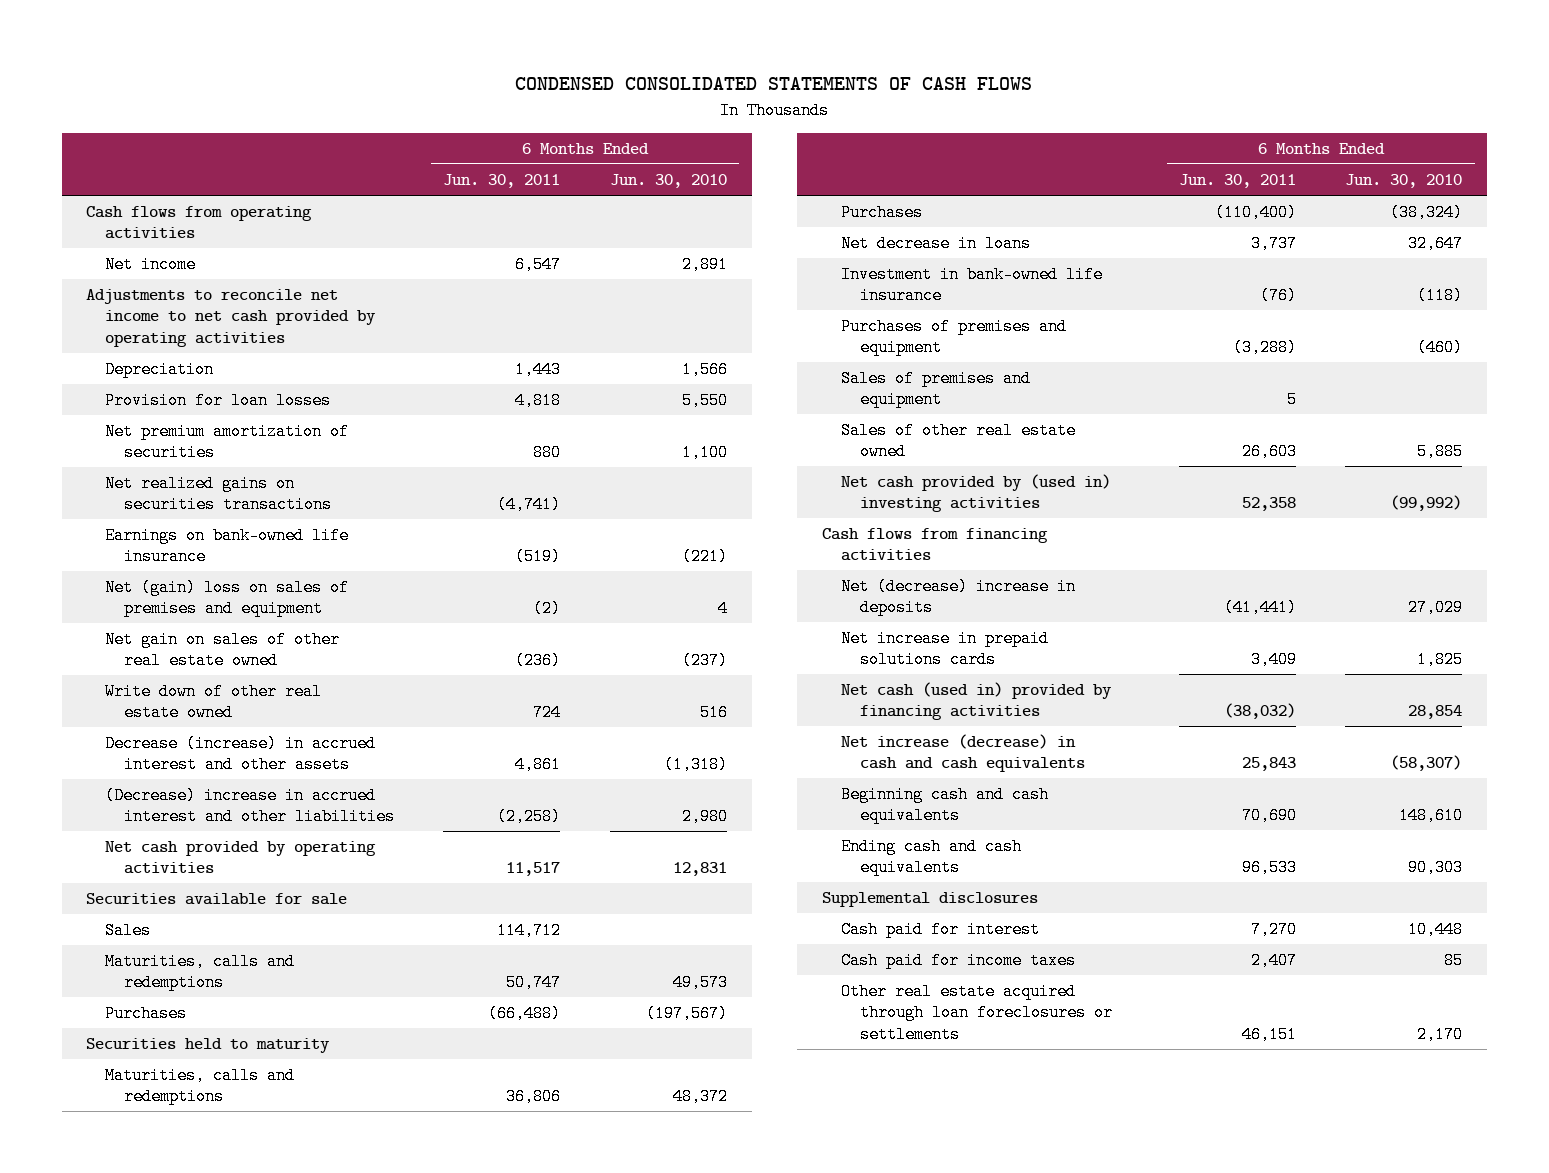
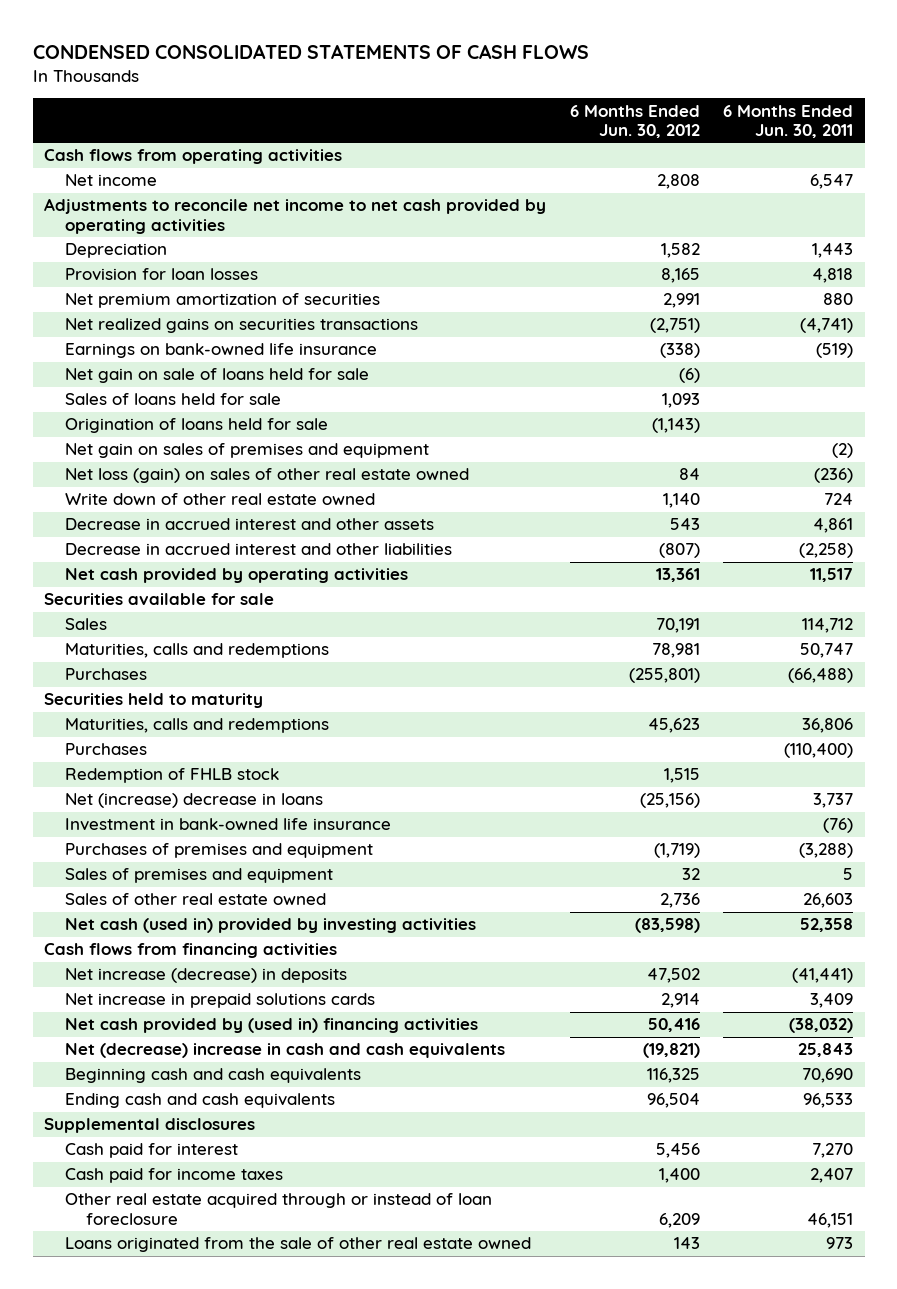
[609,174,727,189] Jun. 30, 2010 -> none
none -> [569,104,700,139] 6 Months Ended Jun. 30, 2012
none -> [65,368,370,384] Net gain on sale of loans held for sale
none -> [65,393,282,406] Sales of loans held for sale
none -> [65,418,329,434] Origination of loans held for sale
[105,579,350,618] Net (gain) loss on sales of premises and equipment -> [65,443,430,459] Net gain on sales of premises and equipment
[105,631,341,670] Net gain on sales of other real estate owned -> [65,468,470,484] Net loss (gain) on sales of other real estate owned
[105,735,377,774] Decrease (increase) in accrued interest and other assets -> [65,518,435,531] Decrease in accrued interest and other assets
[105,787,396,826] (Decrease) increase in accrued interest and other liabilities -> [65,543,453,556] Decrease in accrued interest and other liabilities
none -> [65,768,280,784] Redemption of FHLB stock
[840,235,1031,253] Net decrease in loans -> [65,793,324,809] Net (increase) decrease in loans
[840,474,1111,513] Net cash provided by (used in) investing activities -> [65,918,477,934] Net cash (used in) provided by investing activities
[840,578,1076,617] Net (decrease) increase in deposits -> [65,968,348,984] Net increase (decrease) in deposits
[840,682,1112,721] Net cash (used in) provided by financing activities -> [65,1018,479,1034] Net cash provided by (used in) financing activities
[840,734,1085,773] Net increase (decrease) in cash and cash equivalents -> [65,1043,506,1059] Net (decrease) increase in cash and cash equivalents
[840,983,1113,1043] Other real estate acquired through loan foreclosures or settlements -> [65,1193,493,1225] Other real estate acquired through or instead of loan foreclosure
none -> [65,1237,532,1253] Loans originated from the sale of other real estate owned

